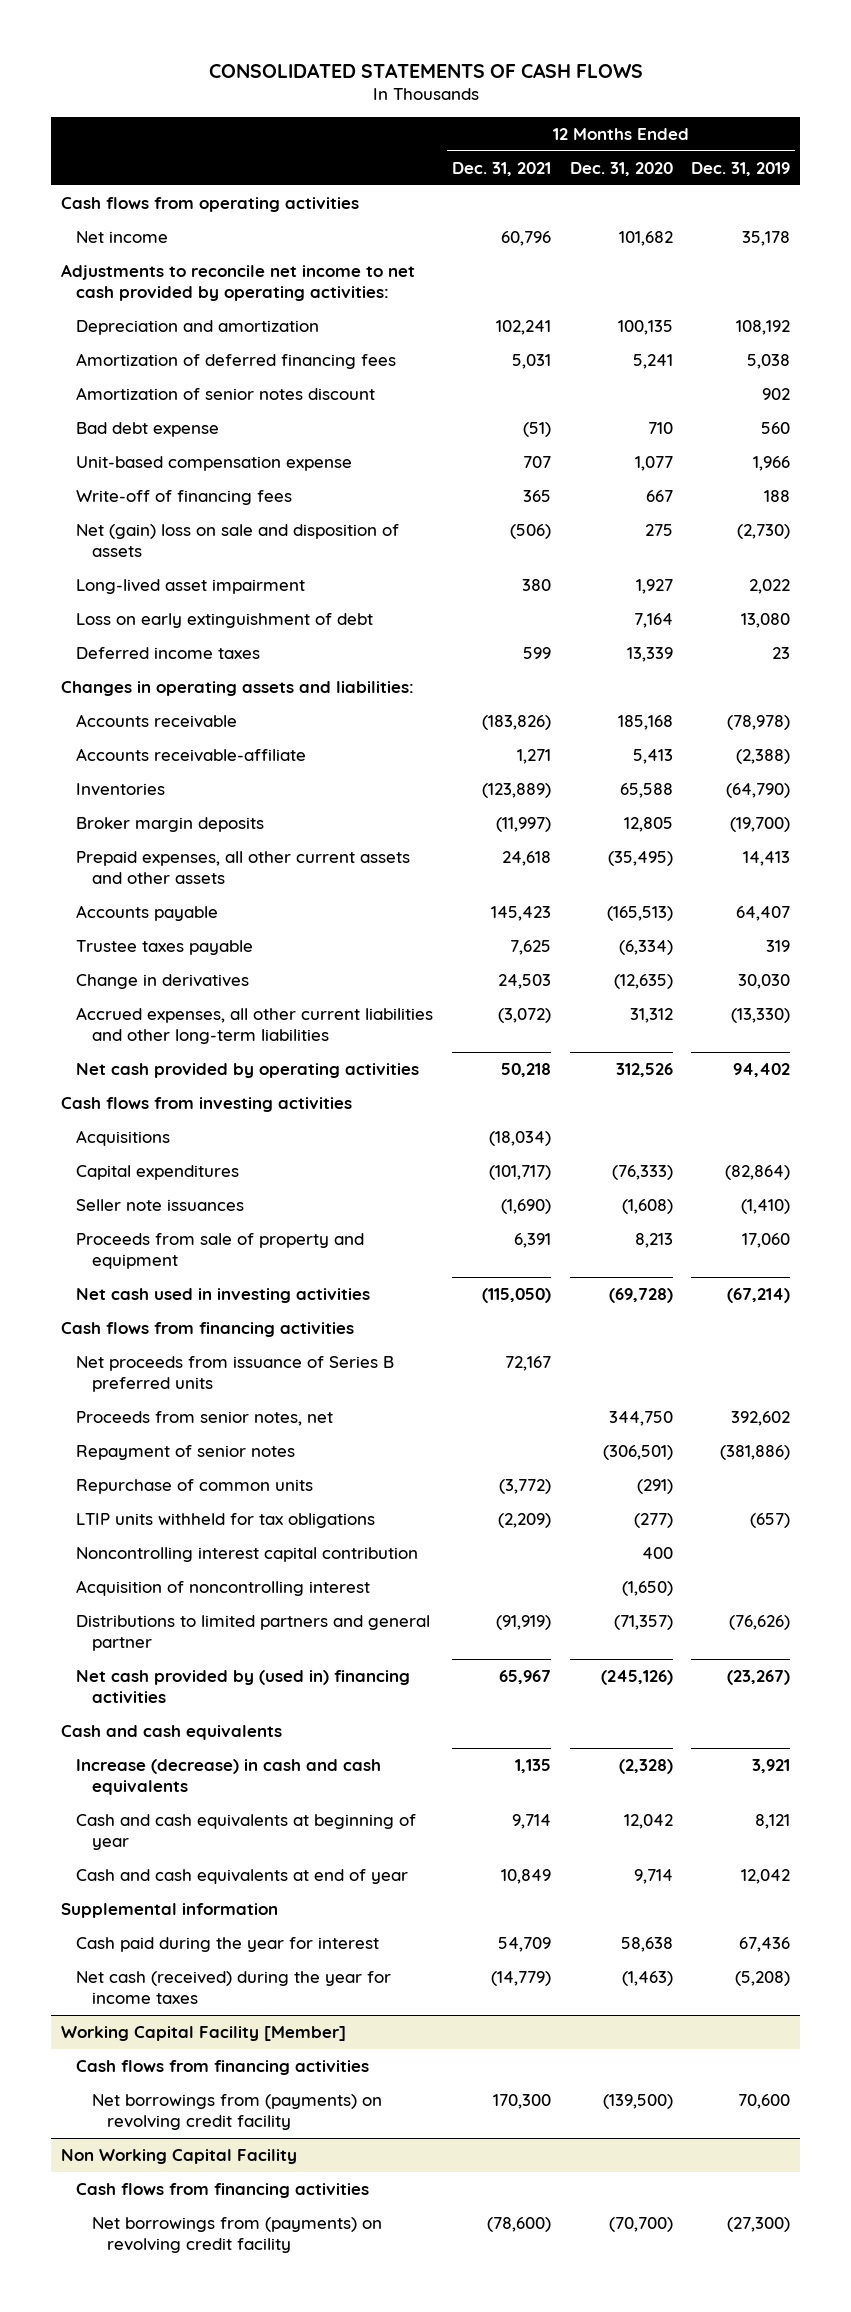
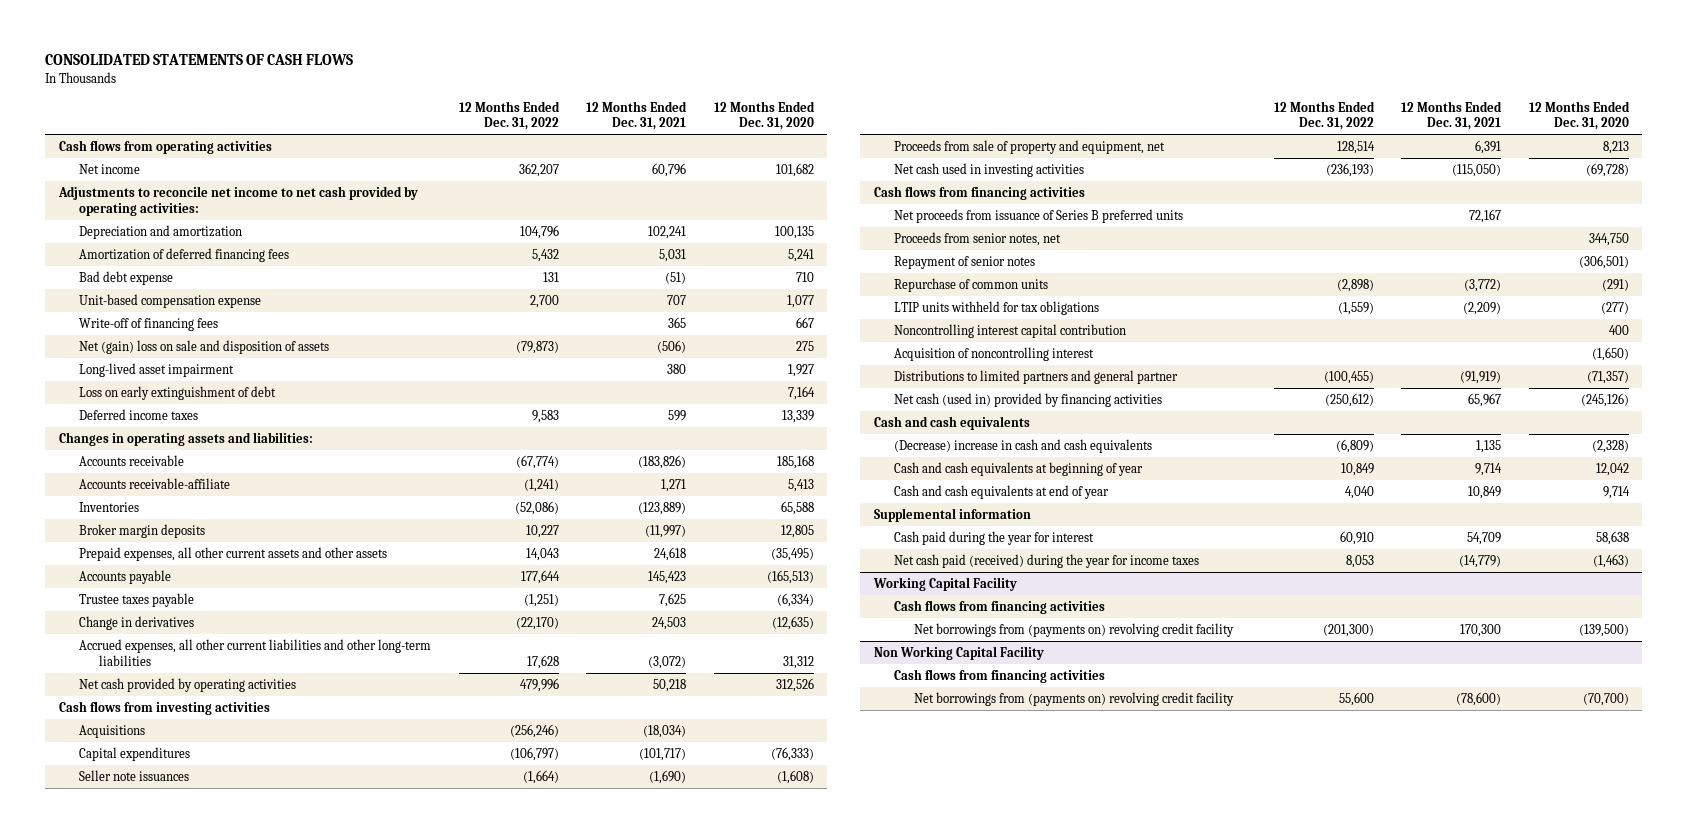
[691,161,791,176] Dec. 31, 2019 -> none
none -> [458,100,560,131] 12 Months Ended Dec. 31, 2022
[76,386,376,400] Amortization of senior notes discount -> none
[76,1232,365,1269] Proceeds from sale of property and equipment -> [894,139,1166,154] Proceeds from sale of property and equipment, net
[76,1669,411,1703] Net cash provided by (used in) financing activities -> [894,392,1163,407] Net cash (used in) provided by financing activities
[76,1758,382,1795] Increase (decrease) in cash and cash equivalents -> [894,438,1153,453] (Decrease) increase in cash and cash equivalents
[76,1970,392,2004] Net cash (received) during the year for income taxes -> [894,553,1200,568] Net cash paid (received) during the year for income taxes
[60,2025,346,2041] Working Capital Facility [Member] -> [872,576,1017,591] Working Capital Facility
[91,2093,382,2130] Net borrowings from (payments) on revolving credit facility -> [914,622,1235,637] Net borrowings from (payments on) revolving credit facility
[91,2216,382,2253] Net borrowings from (payments) on revolving credit facility -> [914,691,1235,706] Net borrowings from (payments on) revolving credit facility

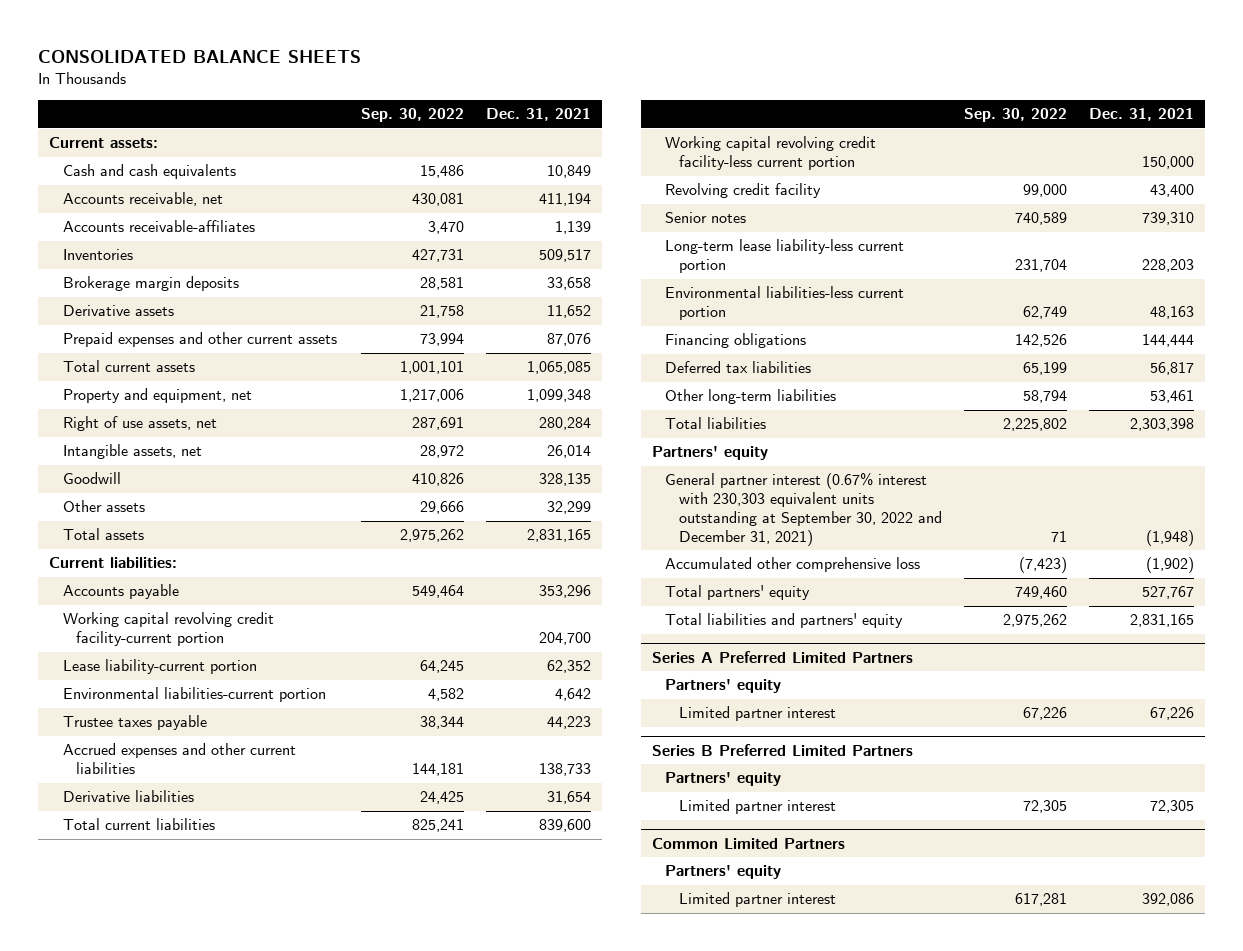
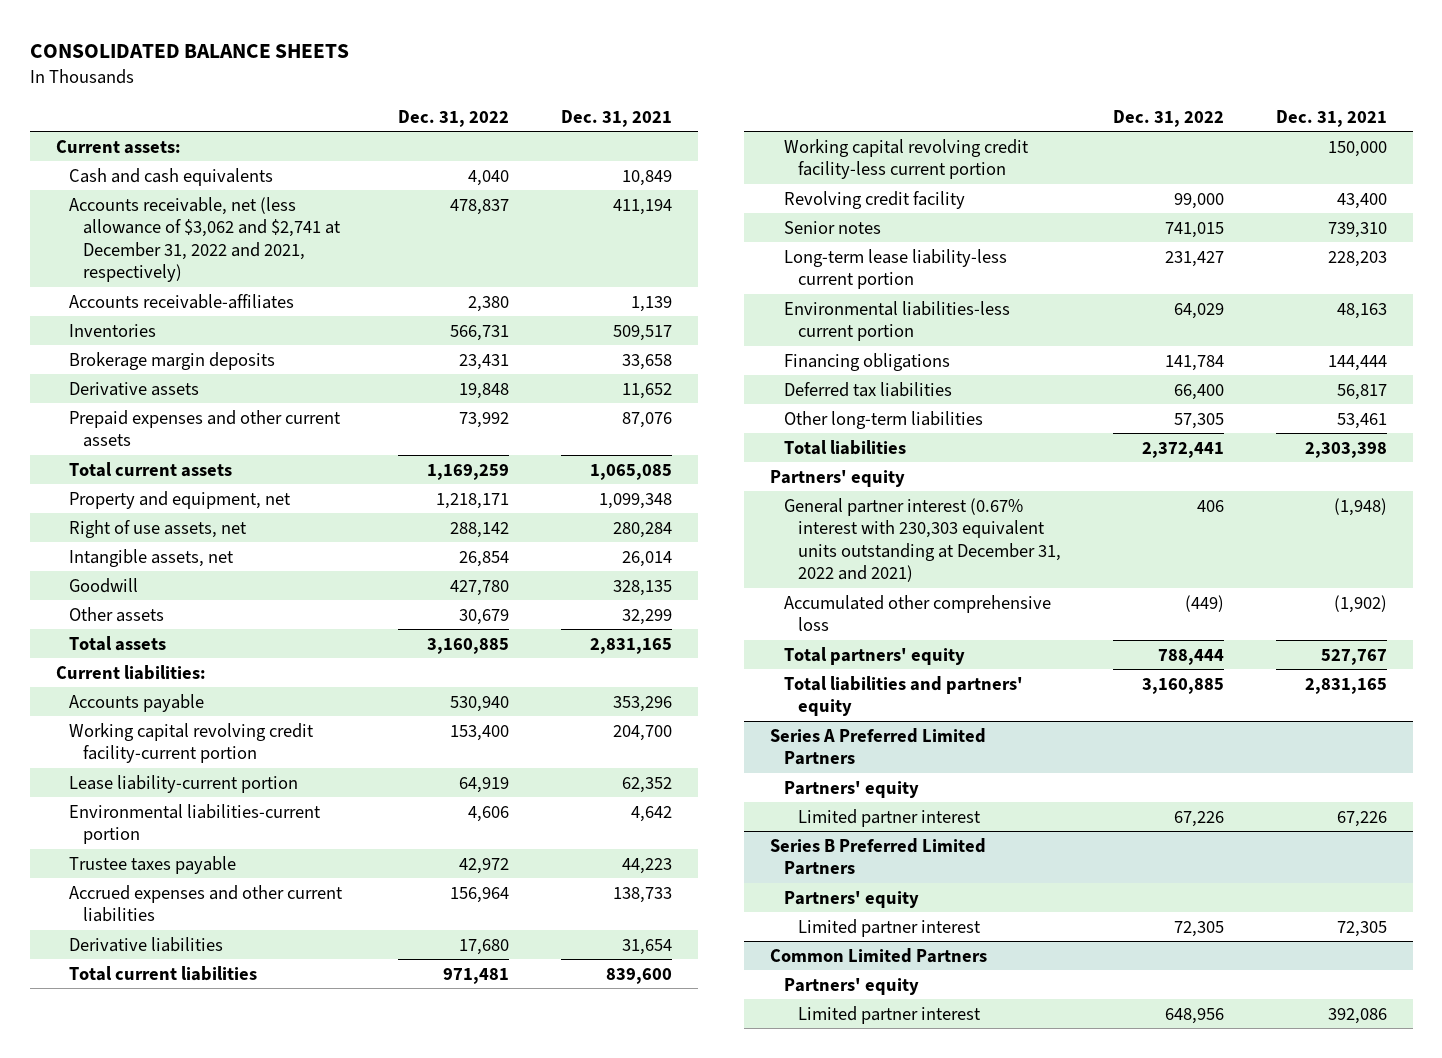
[360,108,464,123] Sep. 30, 2022 -> none
none -> [397,109,509,127] Dec. 31, 2022
[62,192,223,207] Accounts receivable, net -> [69,196,341,283] Accounts receivable, net (less allowance of $3,062 and $2,741 at December 31, 2022 and 2021, respectively)
[665,472,942,546] General partner interest (0.67% interest with 230,303 equivalent units outstanding at September 30, 2022 and December 31, 2021) -> [784,497,1061,583] General partner interest (0.67% interest with 230,303 equivalent units outstanding at December 31, 2022 and 2021)

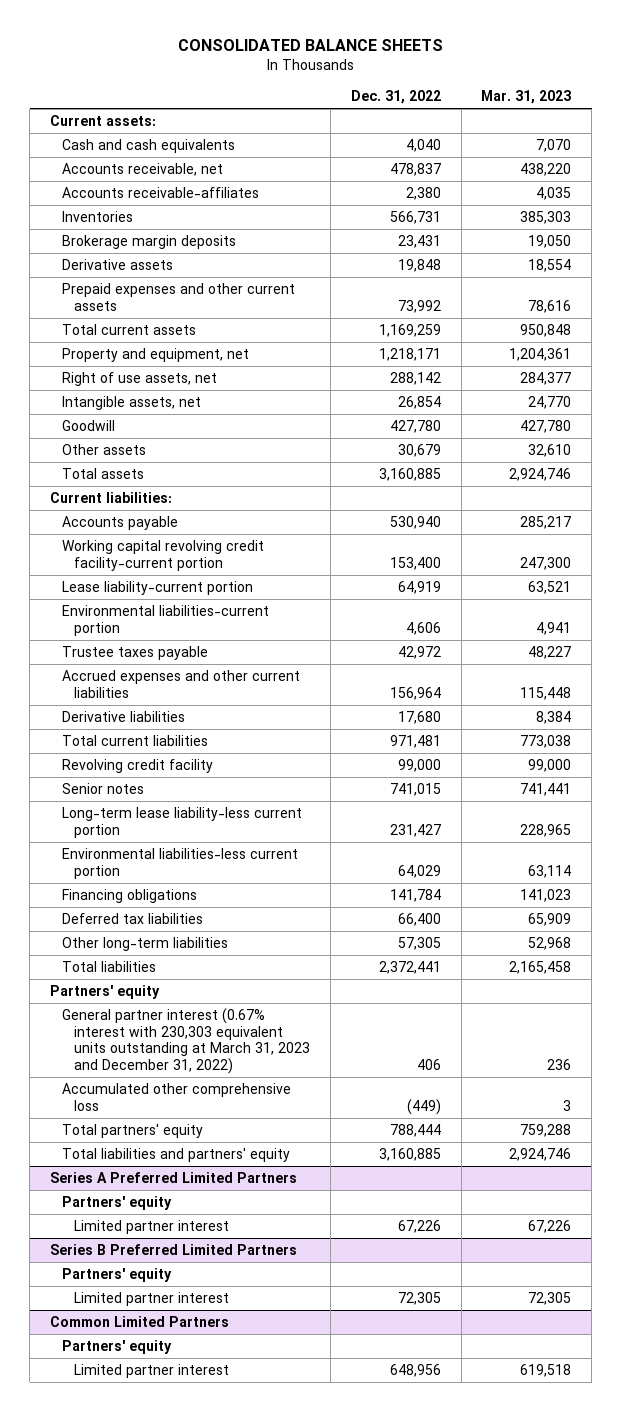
[561,109,673,127] Dec. 31, 2021 -> none
none -> [481,89,572,104] Mar. 31, 2023
[69,196,341,283] Accounts receivable, net (less allowance of $3,062 and $2,741 at December 31, 2022 and 2021, respectively) -> [61,163,223,177] Accounts receivable, net
[784,138,1030,180] Working capital revolving credit facility-less current portion -> none
[784,497,1061,583] General partner interest (0.67% interest with 230,303 equivalent units outstanding at December 31, 2022 and 2021) -> [61,1008,310,1074] General partner interest (0.67% interest with 230,303 equivalent units outstanding at March 31, 2023 and December 31, 2022)

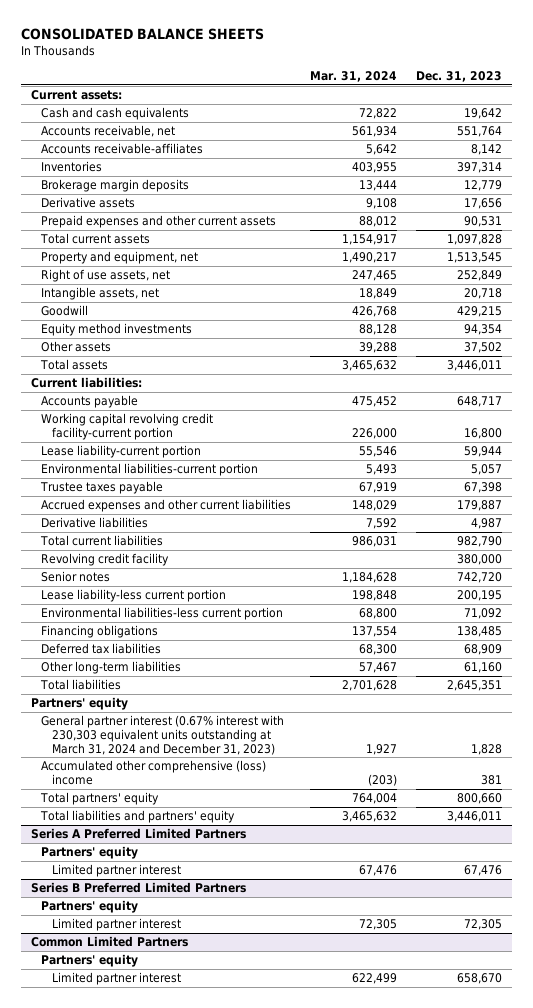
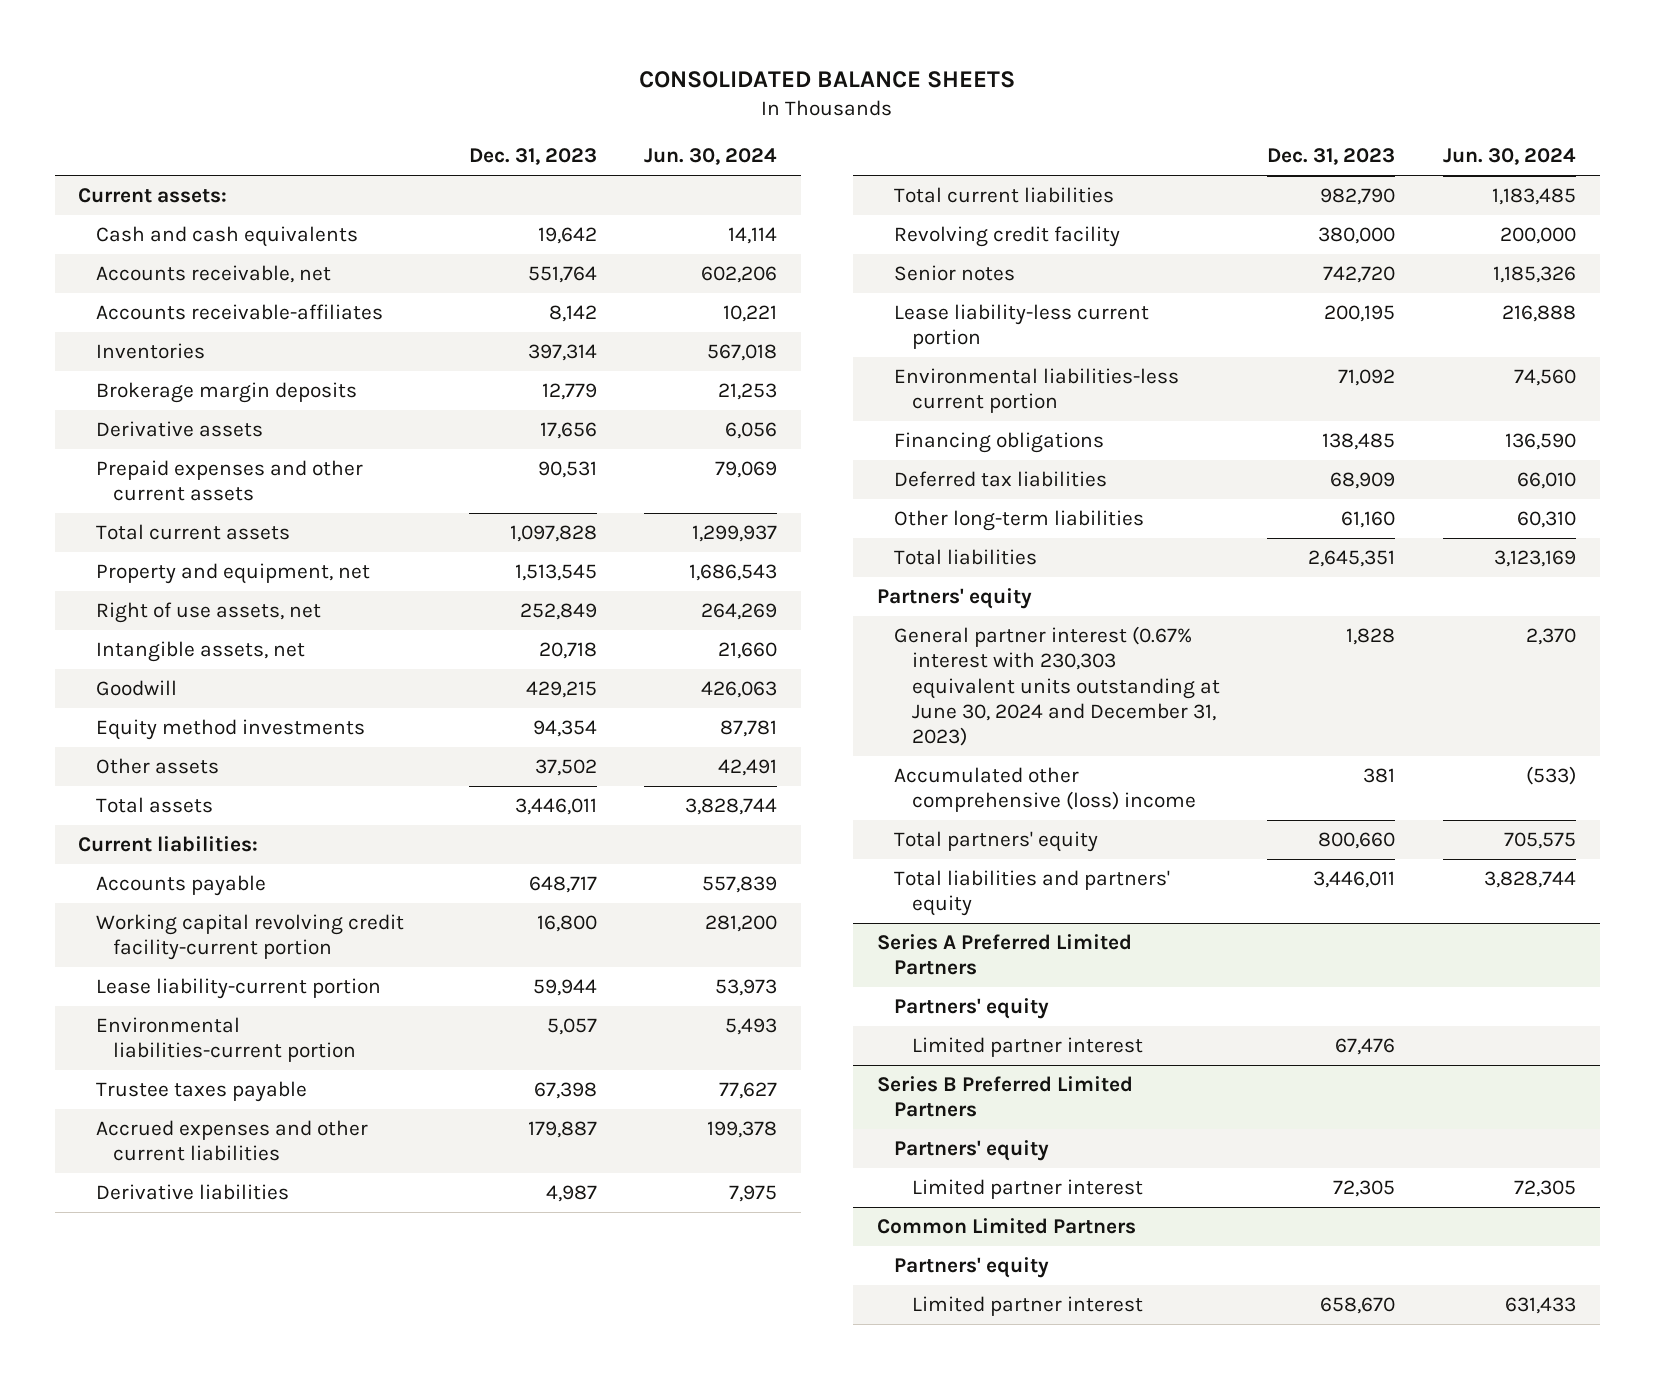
[310,71,398,83] Mar. 31, 2024 -> none
none -> [644,148,778,166] Jun. 30, 2024
[41,715,285,755] General partner interest (0.67% interest with 230,303 equivalent units outstanding at March 31, 2024 and December 31, 2023) -> [894,626,1220,746] General partner interest (0.67% interest with 230,303 equivalent units outstanding at June 30, 2024 and December 31, 2023)

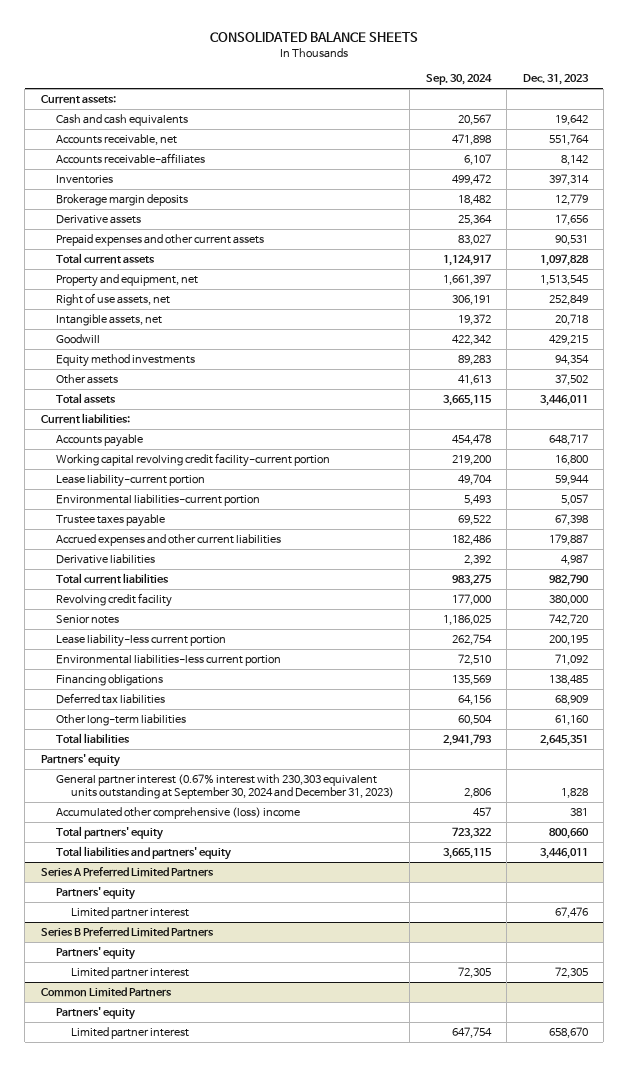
[644,148,778,166] Jun. 30, 2024 -> none
none -> [425,74,492,86] Sep. 30, 2024
[894,626,1220,746] General partner interest (0.67% interest with 230,303 equivalent units outstanding at June 30, 2024 and December 31, 2023) -> [55,774,394,800] General partner interest (0.67% interest with 230,303 equivalent units outstanding at September 30, 2024 and December 31, 2023)

